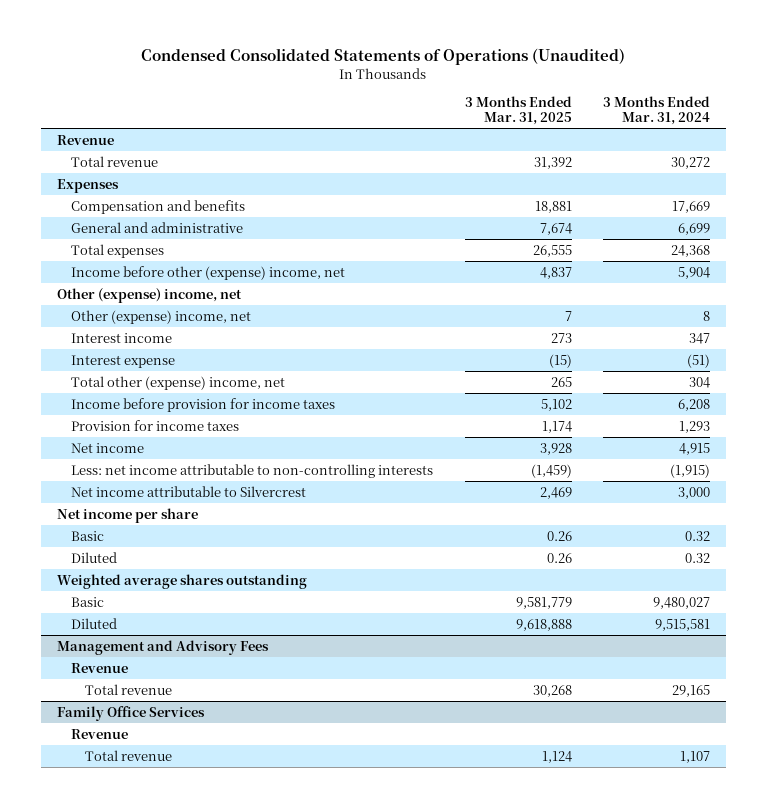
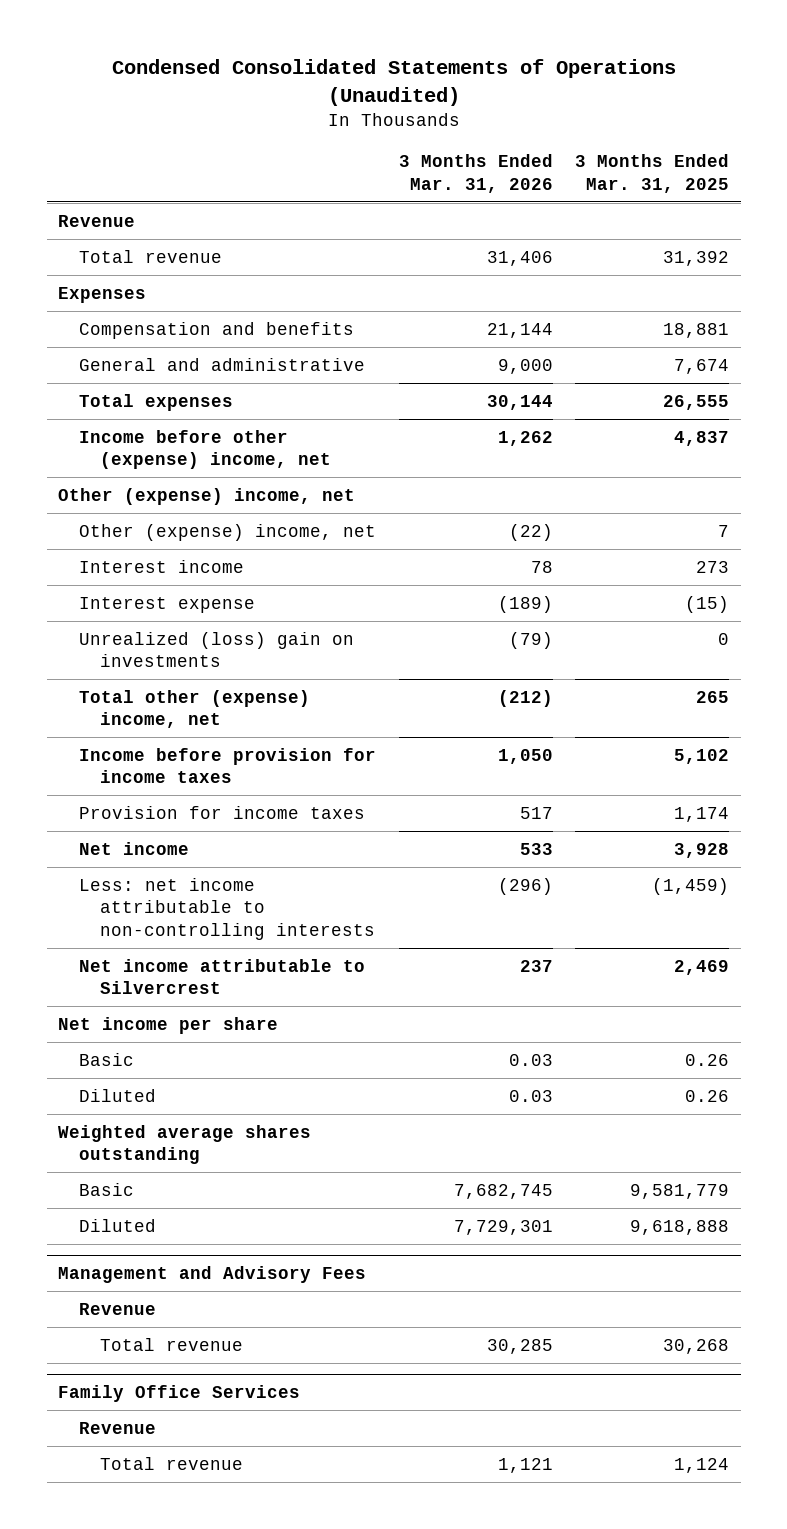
[603,96,711,126] 3 Months Ended Mar. 31, 2024 -> none
none -> [398,154,553,193] 3 Months Ended Mar. 31, 2026
none -> [79,631,355,668] Unrealized (loss) gain on investments

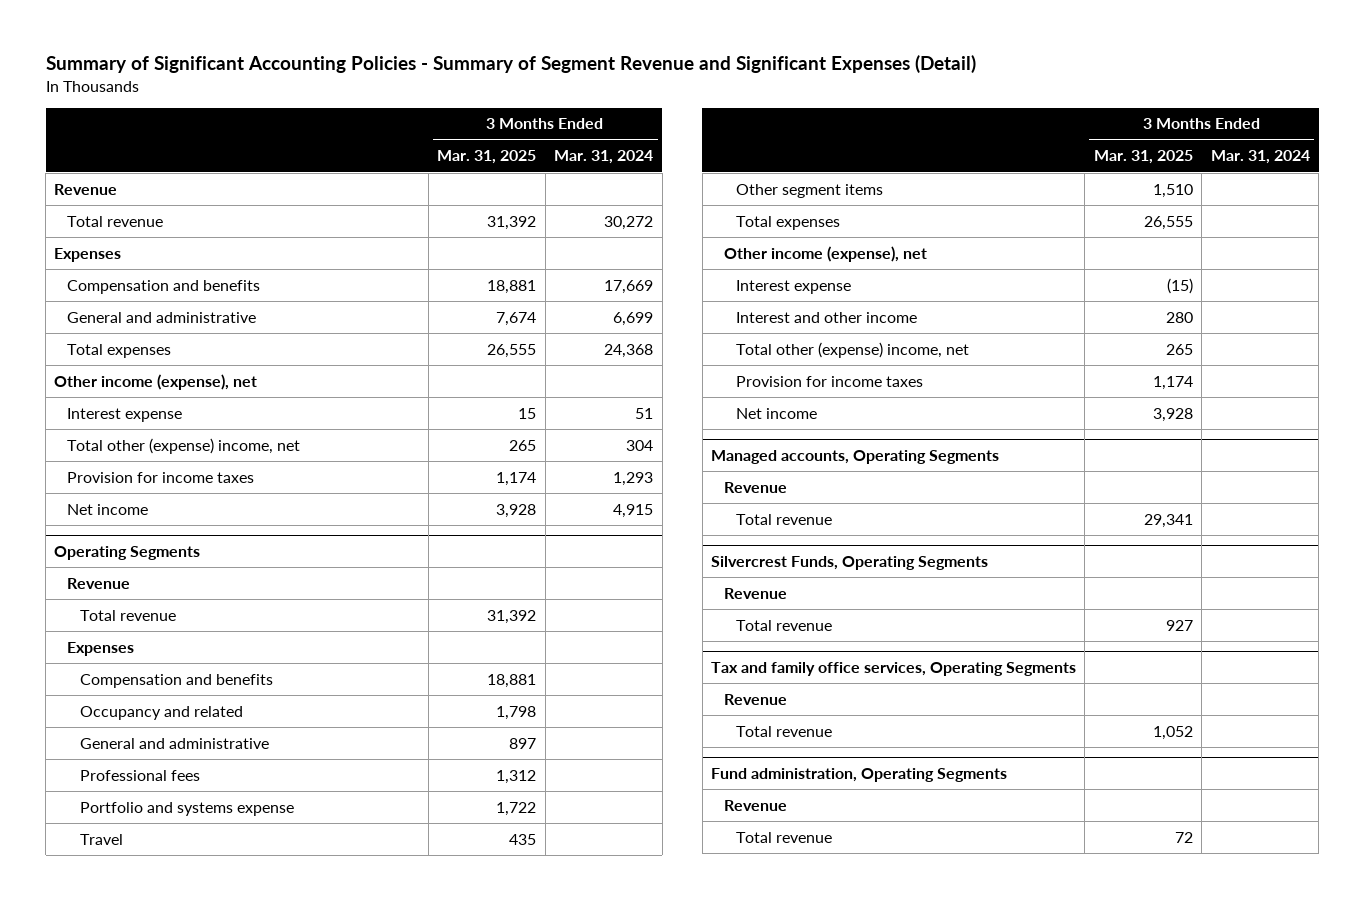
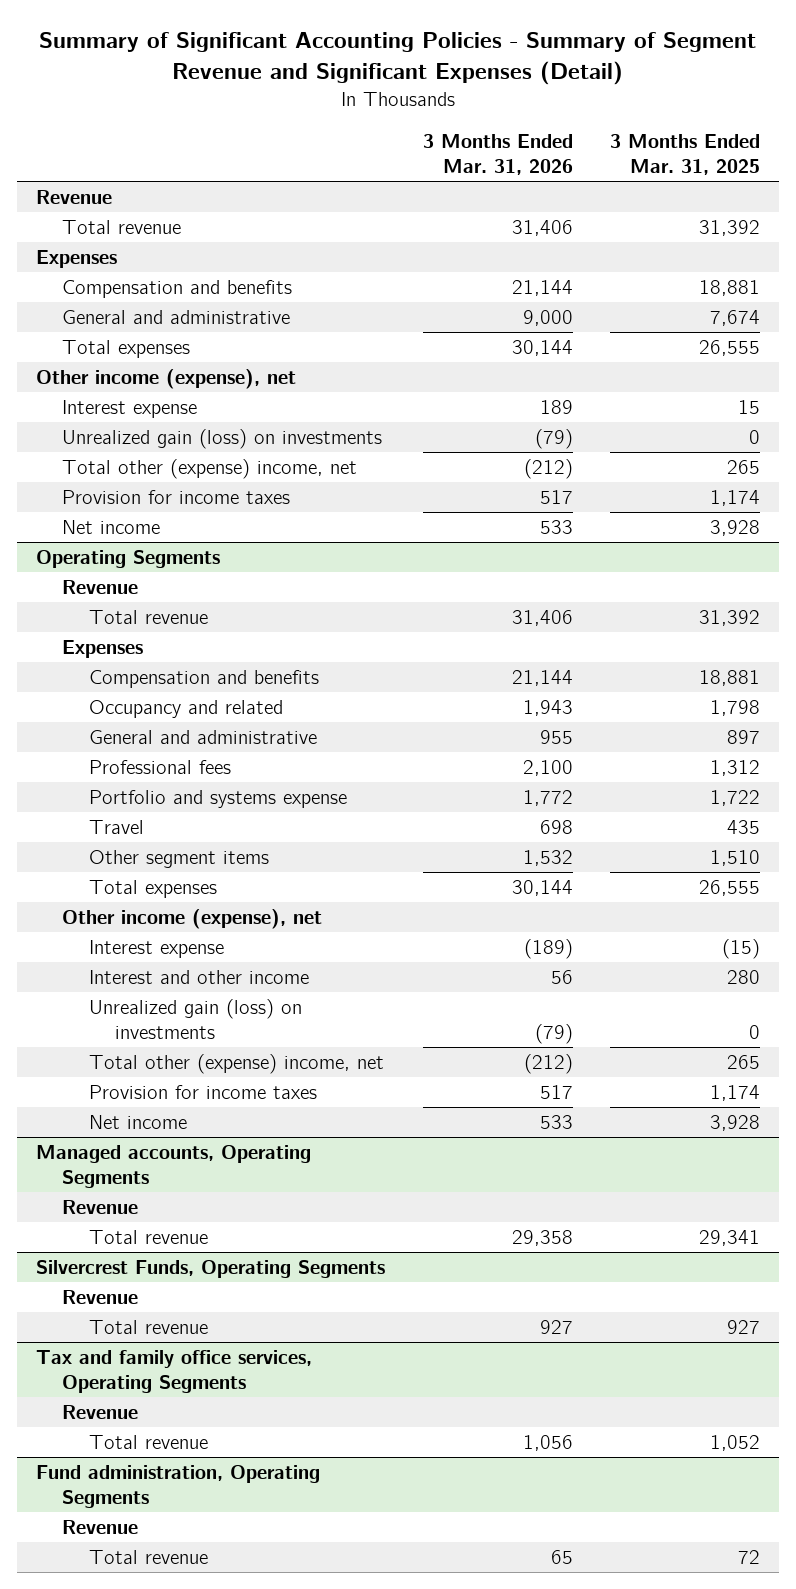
[554,150,654,165] Mar. 31, 2024 -> none
none -> [422,134,573,176] 3 Months Ended Mar. 31, 2026
none -> [62,428,383,449] Unrealized gain (loss) on investments
none -> [88,998,302,1039] Unrealized gain (loss) on investments

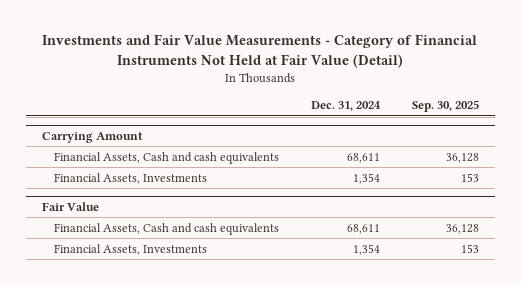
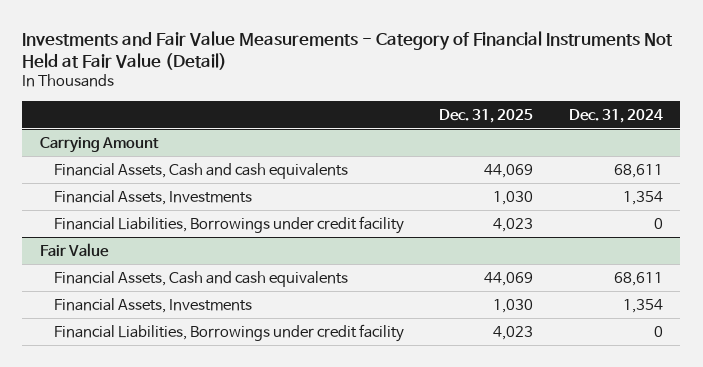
[412,99,480,112] Sep. 30, 2025 -> none
none -> [439,108,534,123] Dec. 31, 2025
none -> [53,215,404,234] Financial Liabilities, Borrowings under credit facility
none -> [53,323,404,342] Financial Liabilities, Borrowings under credit facility

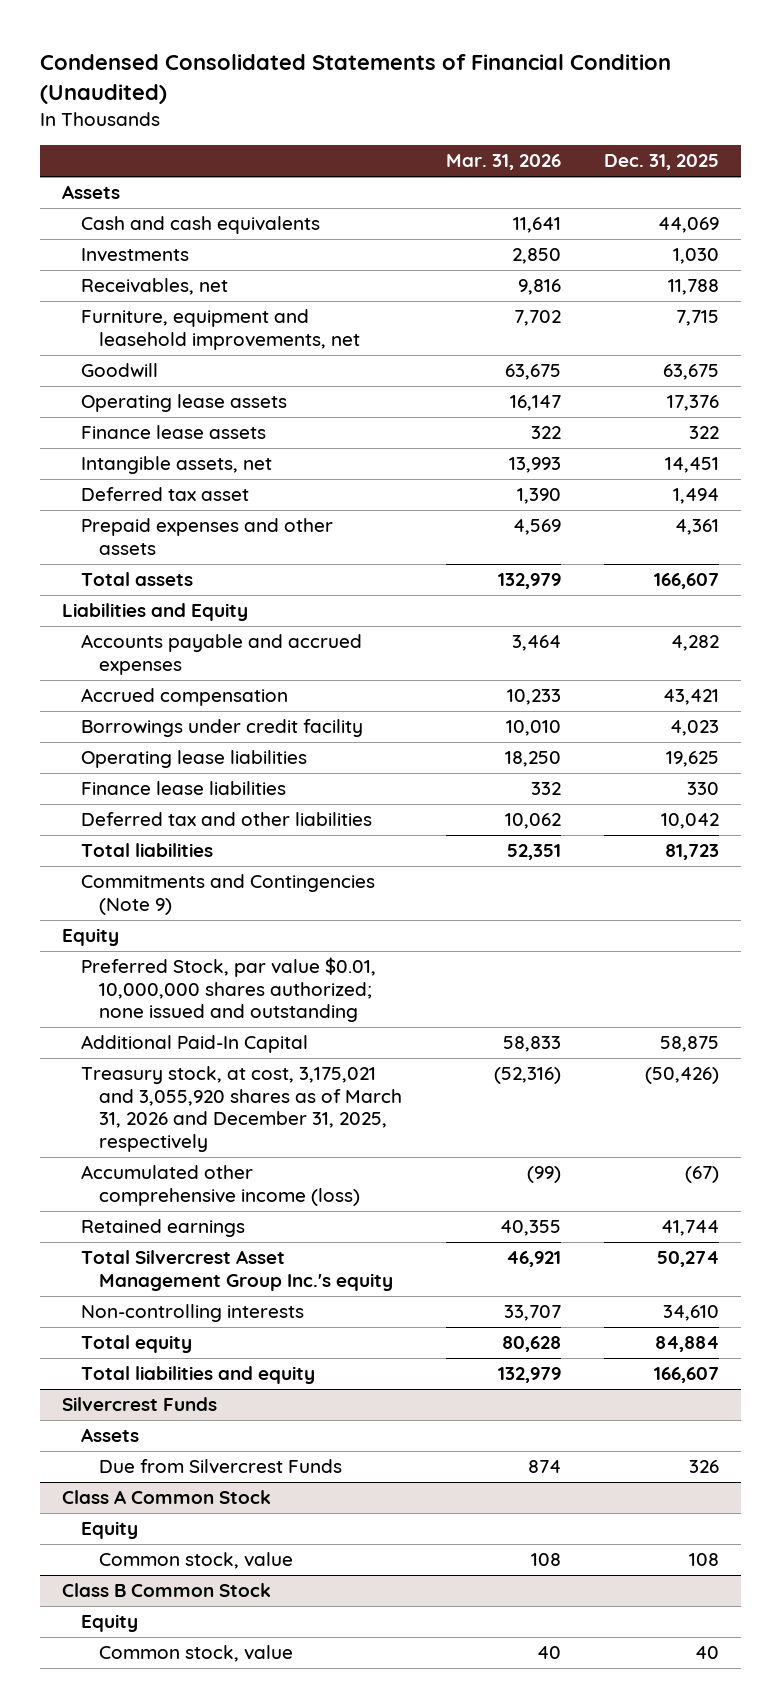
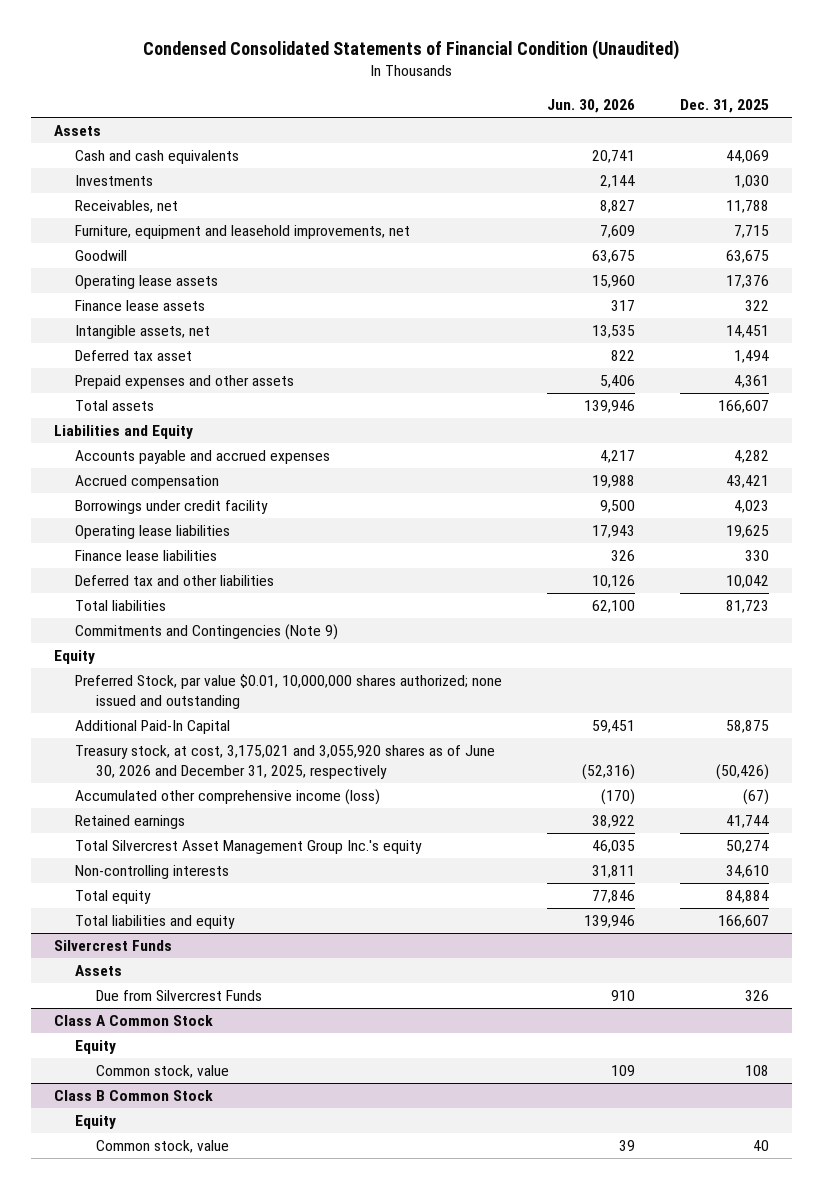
[445,154,561,171] Mar. 31, 2026 -> none
none -> [547,99,636,114] Jun. 30, 2026
[80,1066,403,1152] Treasury stock, at cost, 3,175,021 and 3,055,920 shares as of March 31, 2026 and December 31, 2025, respectively -> [75,745,496,779] Treasury stock, at cost, 3,175,021 and 3,055,920 shares as of June 30, 2026 and December 31, 2025, respectively

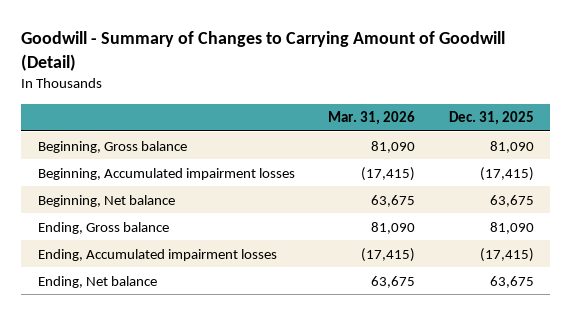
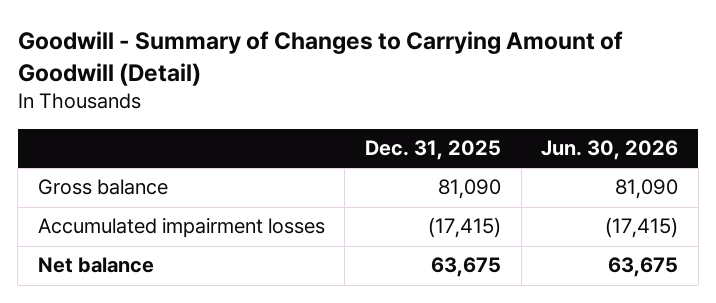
[328,111,416,126] Mar. 31, 2026 -> none
none -> [541,140,679,161] Jun. 30, 2026
[37,221,169,234] Ending, Gross balance -> none
[37,248,277,261] Ending, Accumulated impairment losses -> none
[37,275,157,288] Ending, Net balance -> none
[37,140,187,153] Beginning, Gross balance -> [37,179,168,196] Gross balance
[37,167,295,180] Beginning, Accumulated impairment losses -> [37,218,325,239] Accumulated impairment losses
[37,194,175,207] Beginning, Net balance -> [37,257,154,274] Net balance

